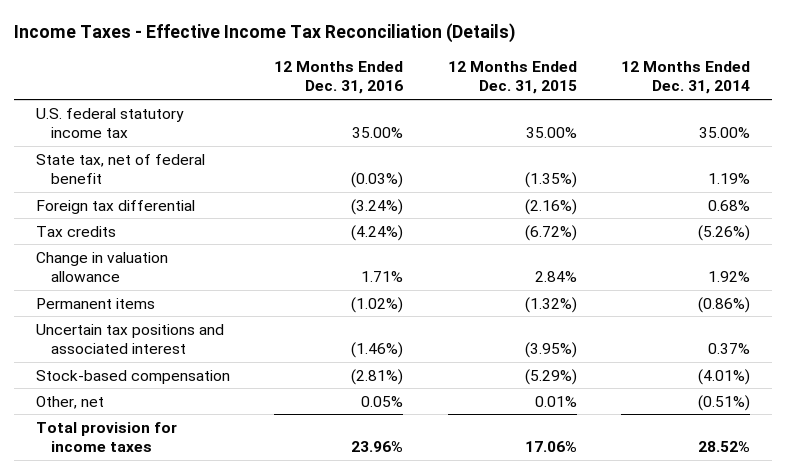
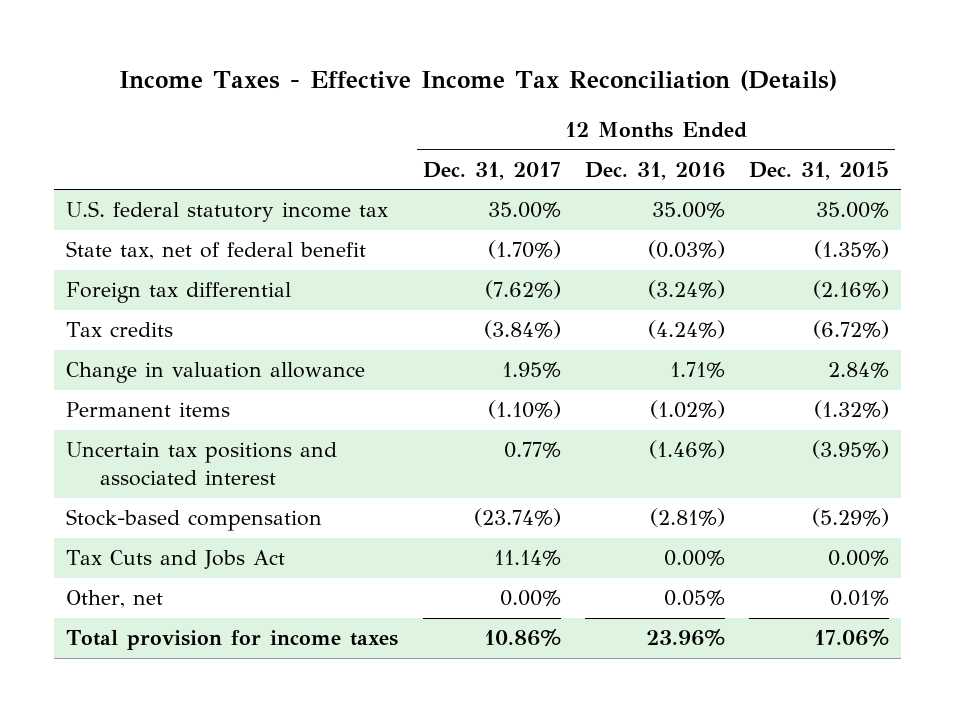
[620,60,750,95] 12 Months Ended Dec. 31, 2014 -> none
none -> [422,161,561,180] Dec. 31, 2017
none -> [66,550,286,570] Tax Cuts and Jobs Act

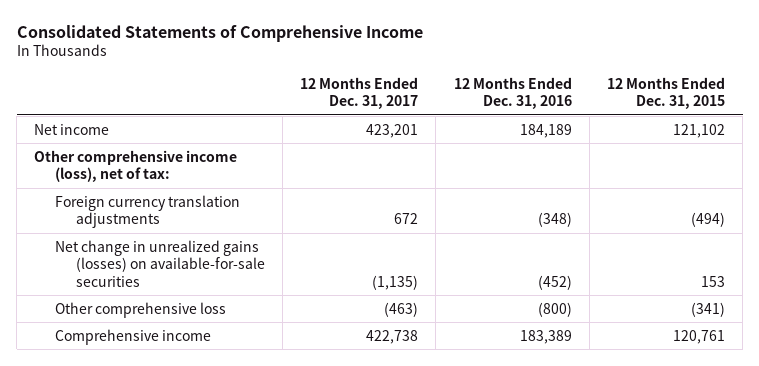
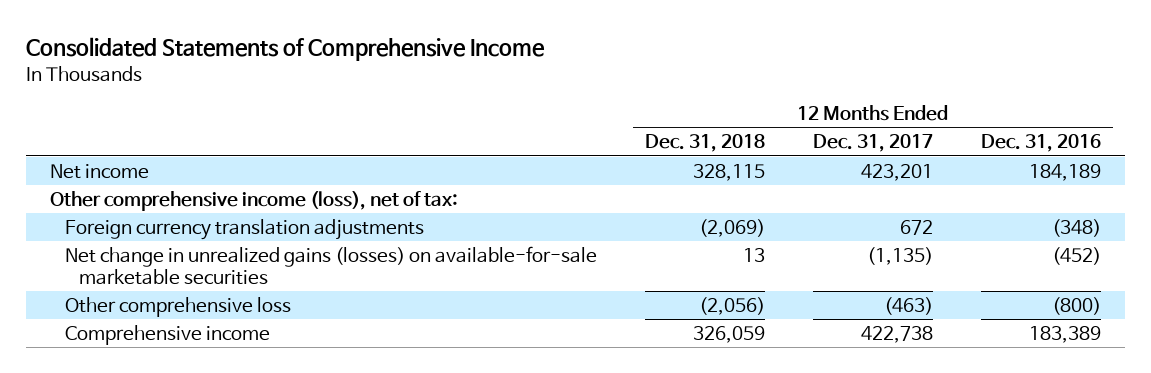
[606,76,725,110] 12 Months Ended Dec. 31, 2015 -> none
none -> [644,134,765,153] Dec. 31, 2018
[54,239,265,287] Net change in unrealized gains (losses) on available-for-sale securities -> [64,245,597,285] Net change in unrealized gains (losses) on available-for-sale marketable securities

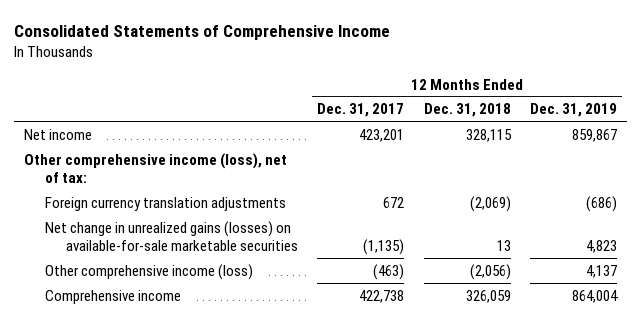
[980,134,1101,153] Dec. 31, 2016 -> none
none -> [530,103,618,118] Dec. 31, 2019
[64,296,291,317] Other comprehensive loss -> [44,263,253,280] Other comprehensive income (loss)

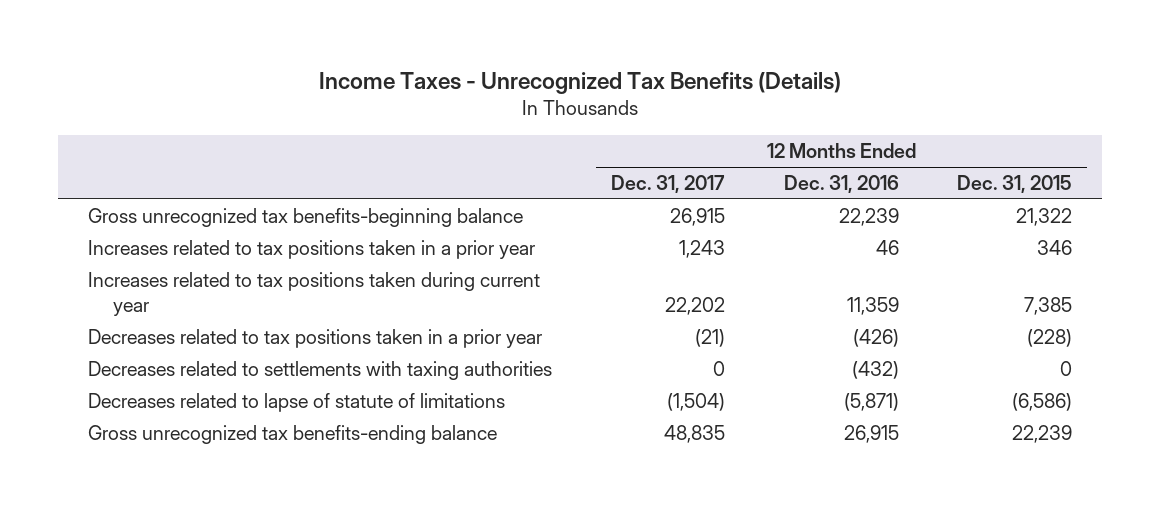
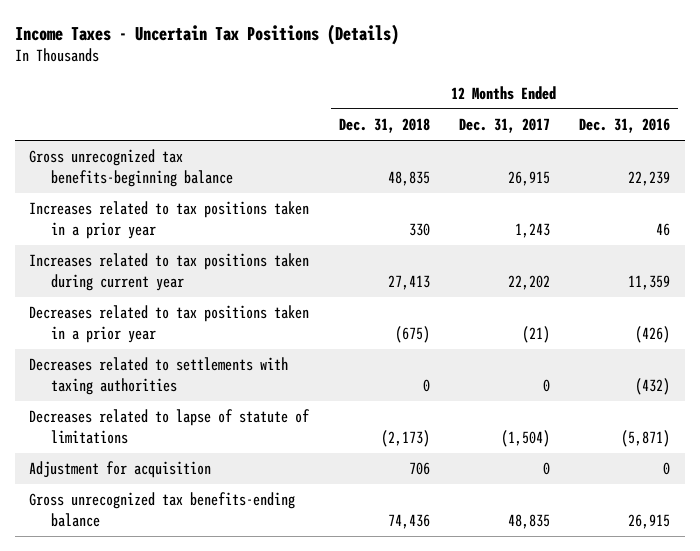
[319,71,842,94] Income Taxes - Unrecognized Tax Benefits (Details) -> [14,23,399,45] Income Taxes - Uncertain Tax Positions (Details)
[957,175,1073,194] Dec. 31, 2015 -> none
none -> [338,118,430,134] Dec. 31, 2018
none -> [29,461,212,479] Adjustment for acquisition

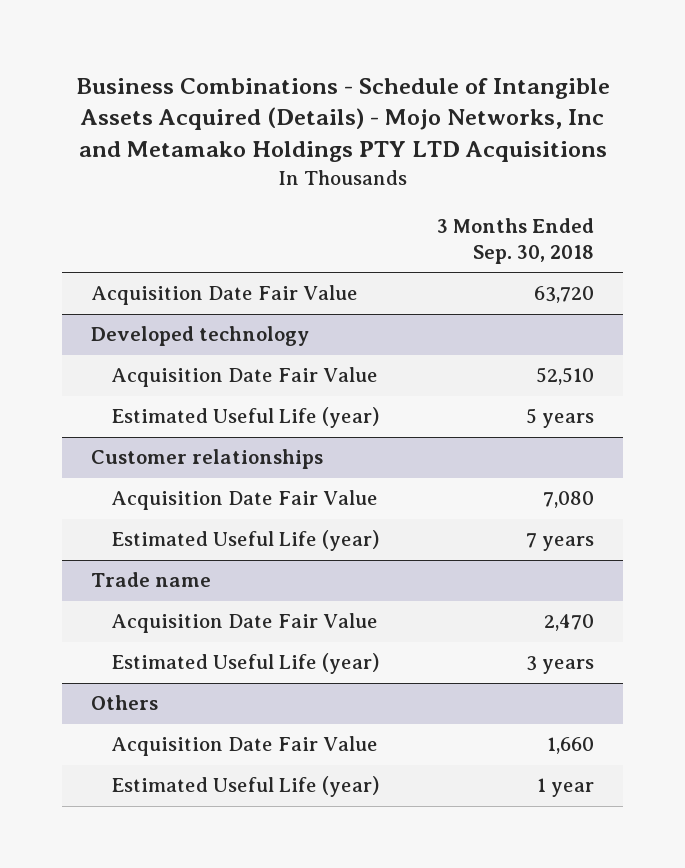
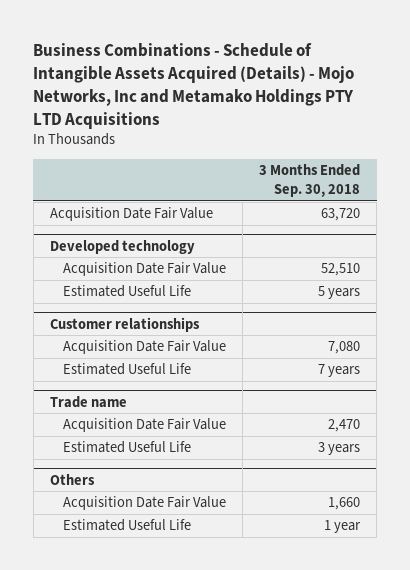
[111,407,380,429] Estimated Useful Life (year) -> [62,285,191,298] Estimated Useful Life
[111,530,380,552] Estimated Useful Life (year) -> [62,363,191,376] Estimated Useful Life
[111,653,380,675] Estimated Useful Life (year) -> [62,441,191,454] Estimated Useful Life
[111,776,380,798] Estimated Useful Life (year) -> [62,519,191,532] Estimated Useful Life

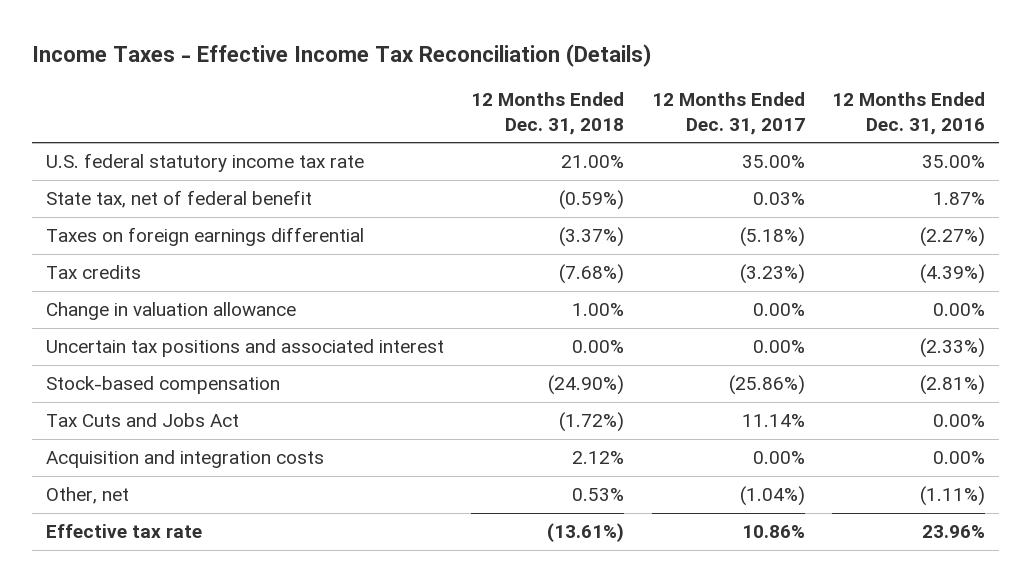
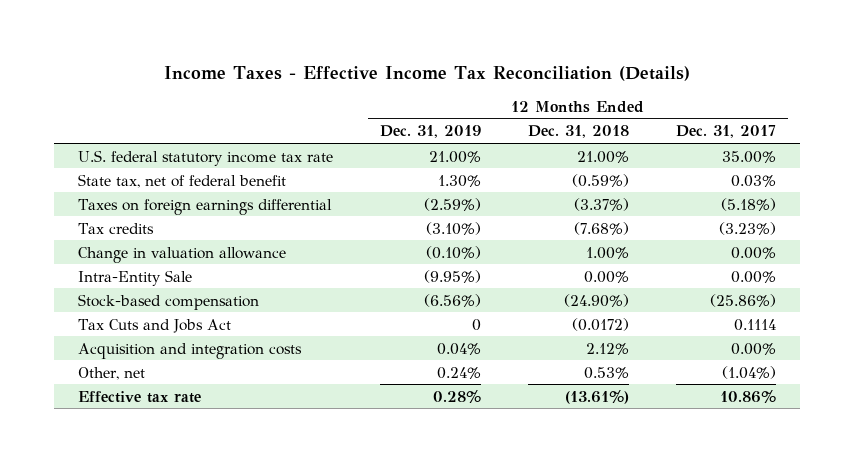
[832,92,986,135] 12 Months Ended Dec. 31, 2016 -> none
none -> [379,125,481,139] Dec. 31, 2019
[45,339,444,358] Uncertain tax positions and associated interest -> [77,269,192,286] Intra-Entity Sale
[559,412,625,433] (1.72%) -> [571,317,629,331] (0.0172)
[741,414,805,428] 11.14% -> [733,318,776,331] 0.1114

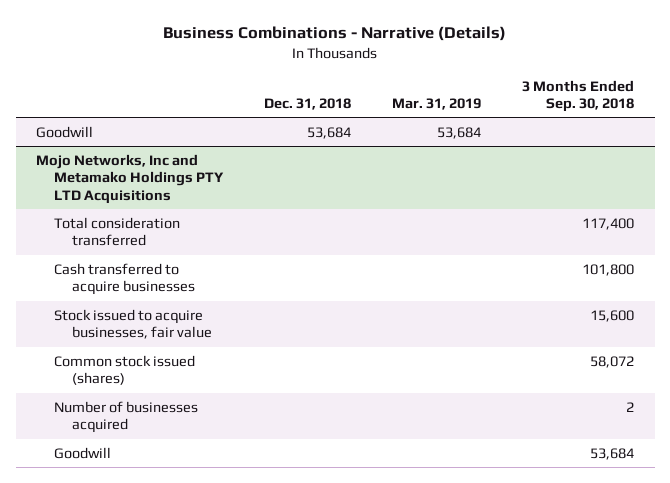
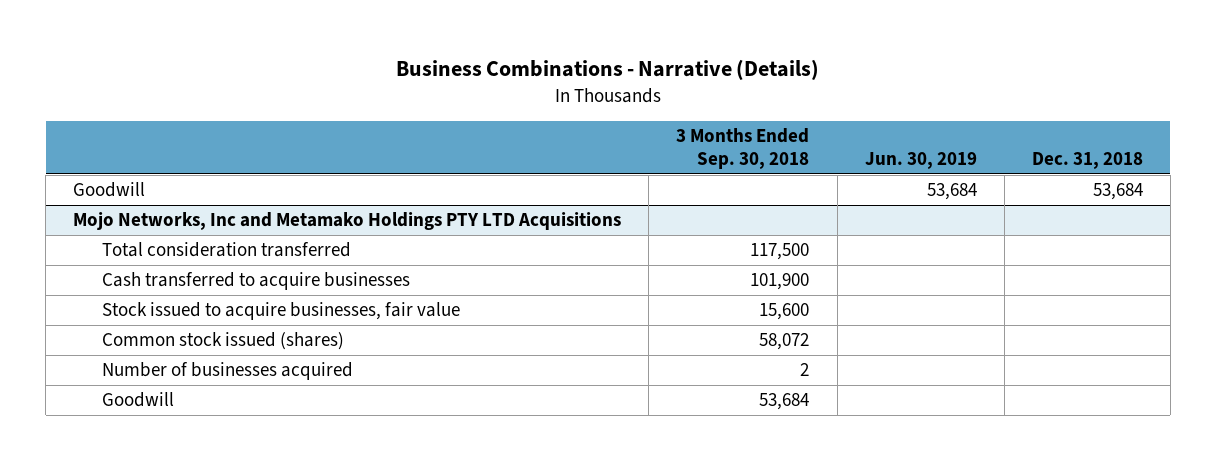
[392,98,482,111] Mar. 31, 2019 -> none
none -> [864,152,977,170] Jun. 30, 2019
[582,217,635,230] 117,400 -> [750,243,810,261] 117,500
[582,263,635,276] 101,800 -> [750,273,810,291] 101,900

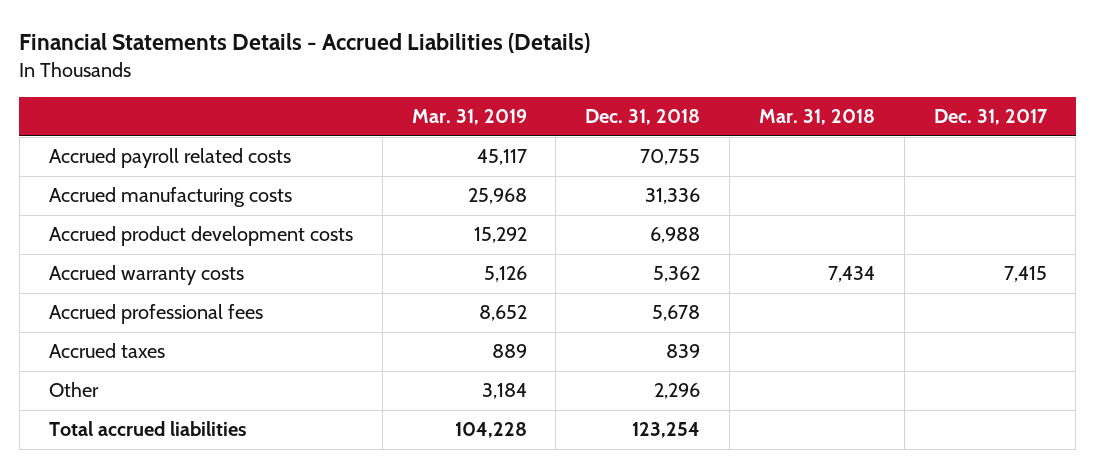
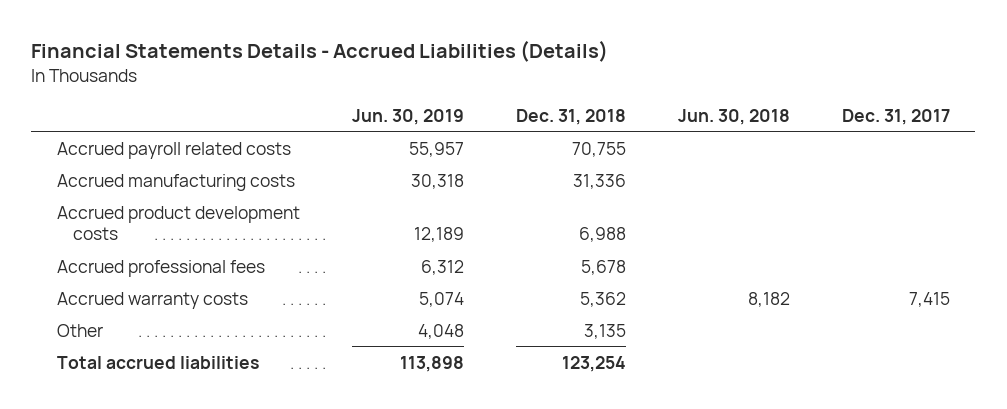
[411,109,527,126] Mar. 31, 2019 -> none
[758,109,875,126] Mar. 31, 2018 -> none
none -> [352,108,465,125] Jun. 30, 2019
none -> [677,108,790,125] Jun. 30, 2018
[48,343,165,359] Accrued taxes -> none
[48,265,244,286] Accrued warranty costs -> [57,291,249,309] Accrued warranty costs
[654,383,701,400] 2,296 -> [583,323,626,339] 3,135

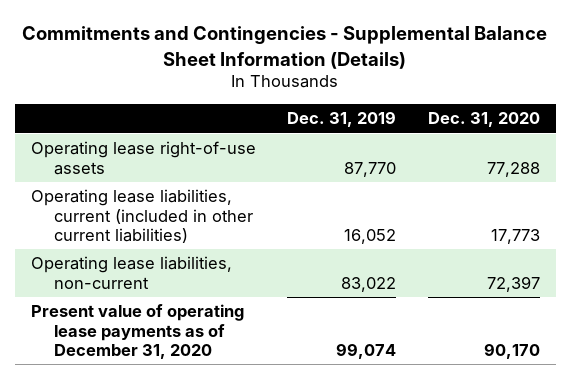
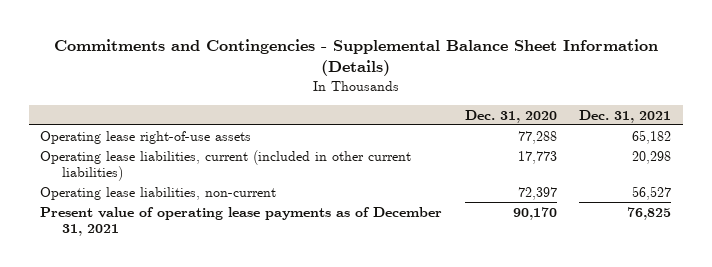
[287,111,397,128] Dec. 31, 2019 -> none
none -> [579,109,672,123] Dec. 31, 2021
[30,304,244,359] Present value of operating lease payments as of December 31, 2020 -> [40,206,443,236] Present value of operating lease payments as of December 31, 2021

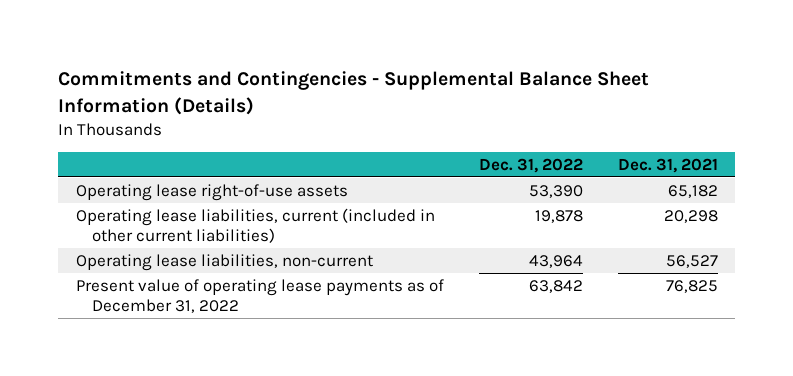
[464,109,557,123] Dec. 31, 2020 -> none
none -> [478,157,583,173] Dec. 31, 2022
[40,206,443,236] Present value of operating lease payments as of December 31, 2021 -> [75,278,444,313] Present value of operating lease payments as of December 31, 2022

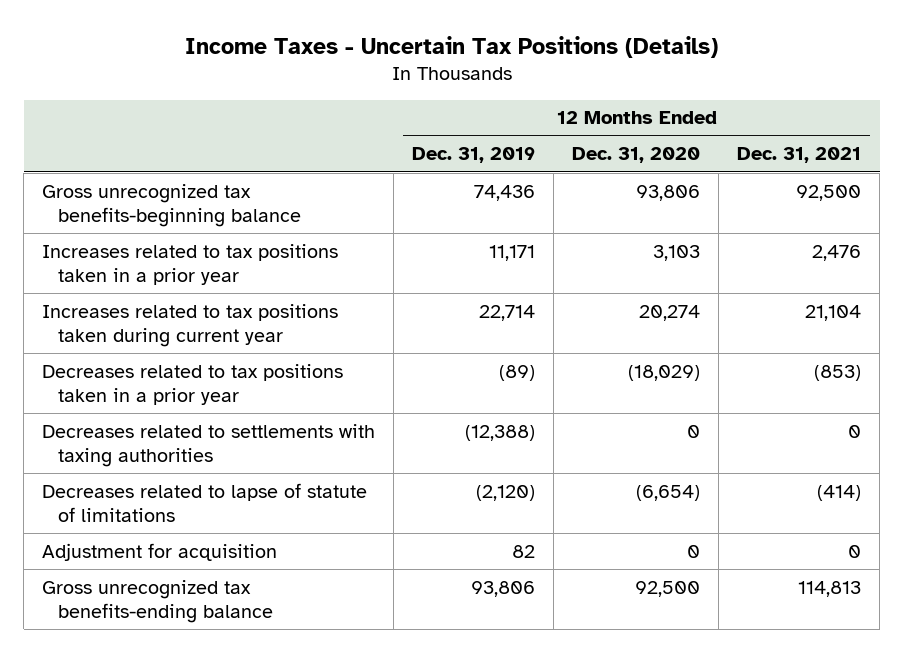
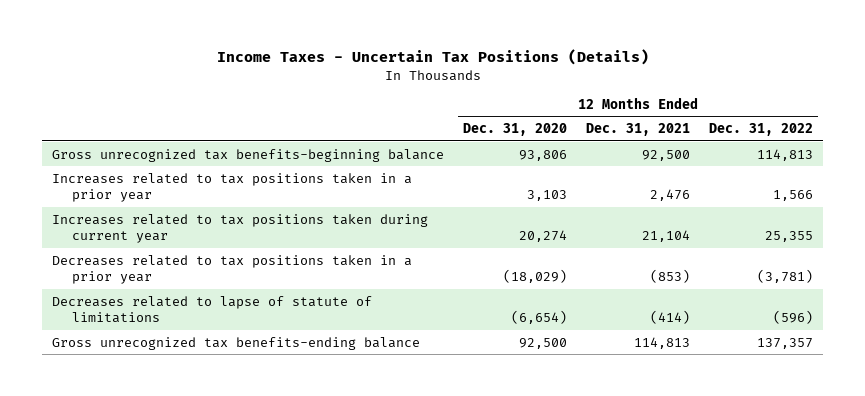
[412,147,536,164] Dec. 31, 2019 -> none
none -> [709,123,814,137] Dec. 31, 2022
[42,423,376,467] Decreases related to settlements with taxing authorities -> none
[42,542,278,561] Adjustment for acquisition -> none

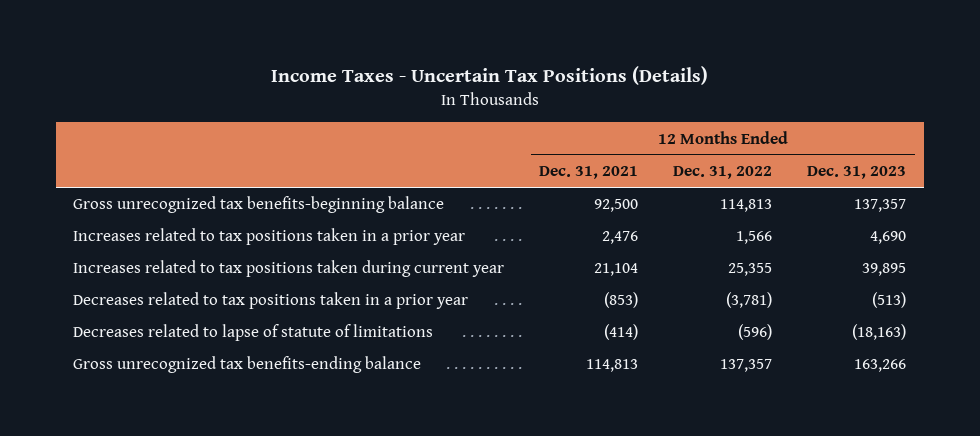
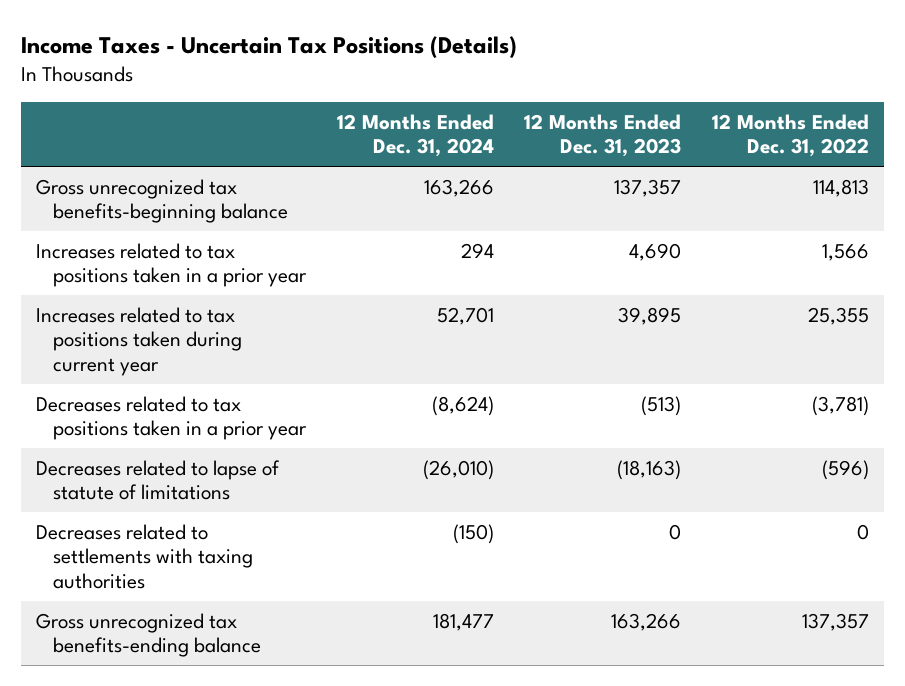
[539,166,639,180] Dec. 31, 2021 -> none
none -> [336,113,494,158] 12 Months Ended Dec. 31, 2024
none -> [35,523,253,589] Decreases related to settlements with taxing authorities

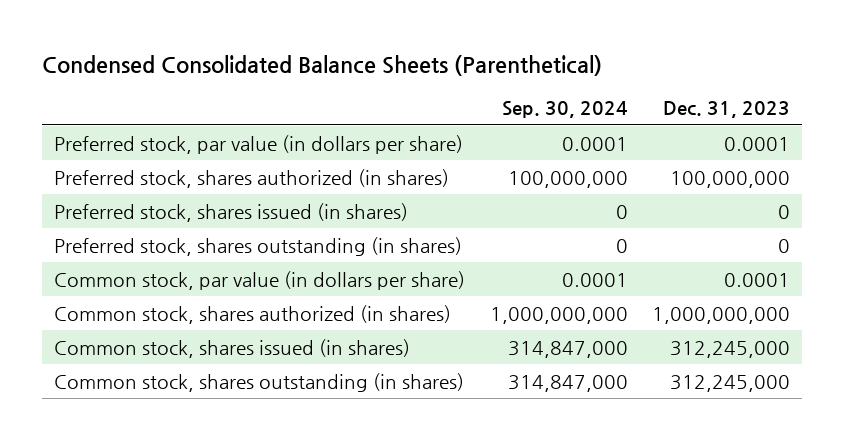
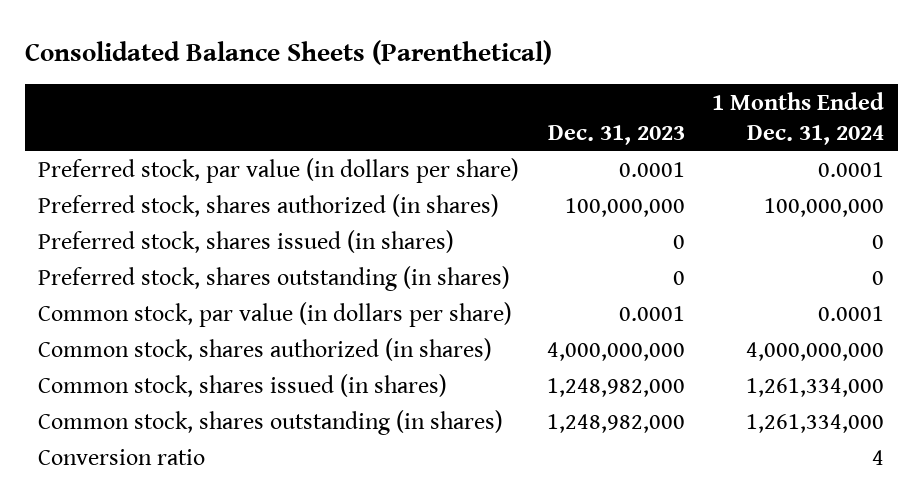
[42,54,603,76] Condensed Consolidated Balance Sheets (Parenthetical) -> [24,39,552,65] Consolidated Balance Sheets (Parenthetical)
[501,101,628,119] Sep. 30, 2024 -> none
none -> [712,91,885,145] 1 Months Ended Dec. 31, 2024
[652,306,791,324] 1,000,000,000 -> [546,342,685,362] 4,000,000,000
[670,340,791,358] 312,245,000 -> [546,378,685,398] 1,248,982,000
[670,374,791,392] 312,245,000 -> [546,414,685,434] 1,248,982,000
none -> [38,449,206,466] Conversion ratio

